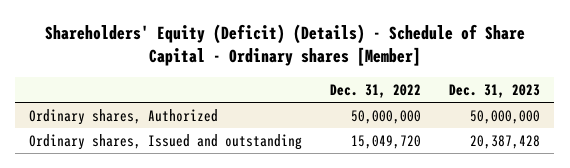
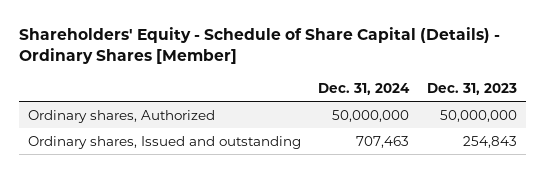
[44,23,525,67] Shareholders' Equity (Deficit) (Details) - Schedule of Share Capital - Ordinary shares [Member] -> [18,27,500,65] Shareholders' Equity - Schedule of Share Capital (Details) - Ordinary Shares [Member]
[330,84,422,99] Dec. 31, 2022 -> none
none -> [318,82,411,95] Dec. 31, 2024
[470,134,541,149] 20,387,428 -> [463,135,518,148] 254,843

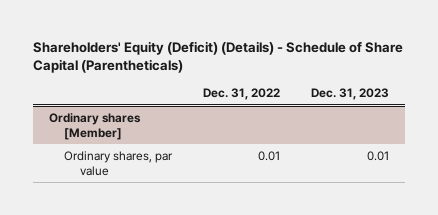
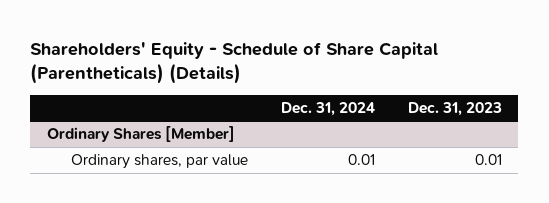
[33,40,404,73] Shareholders' Equity (Deficit) (Details) - Schedule of Share Capital (Parentheticals) -> [30,41,439,85] Shareholders' Equity - Schedule of Share Capital (Parentheticals) (Details)
[203,88,281,101] Dec. 31, 2022 -> none
none -> [280,101,375,116] Dec. 31, 2024
[48,112,141,140] Ordinary shares [Member] -> [46,126,235,143] Ordinary Shares [Member]

